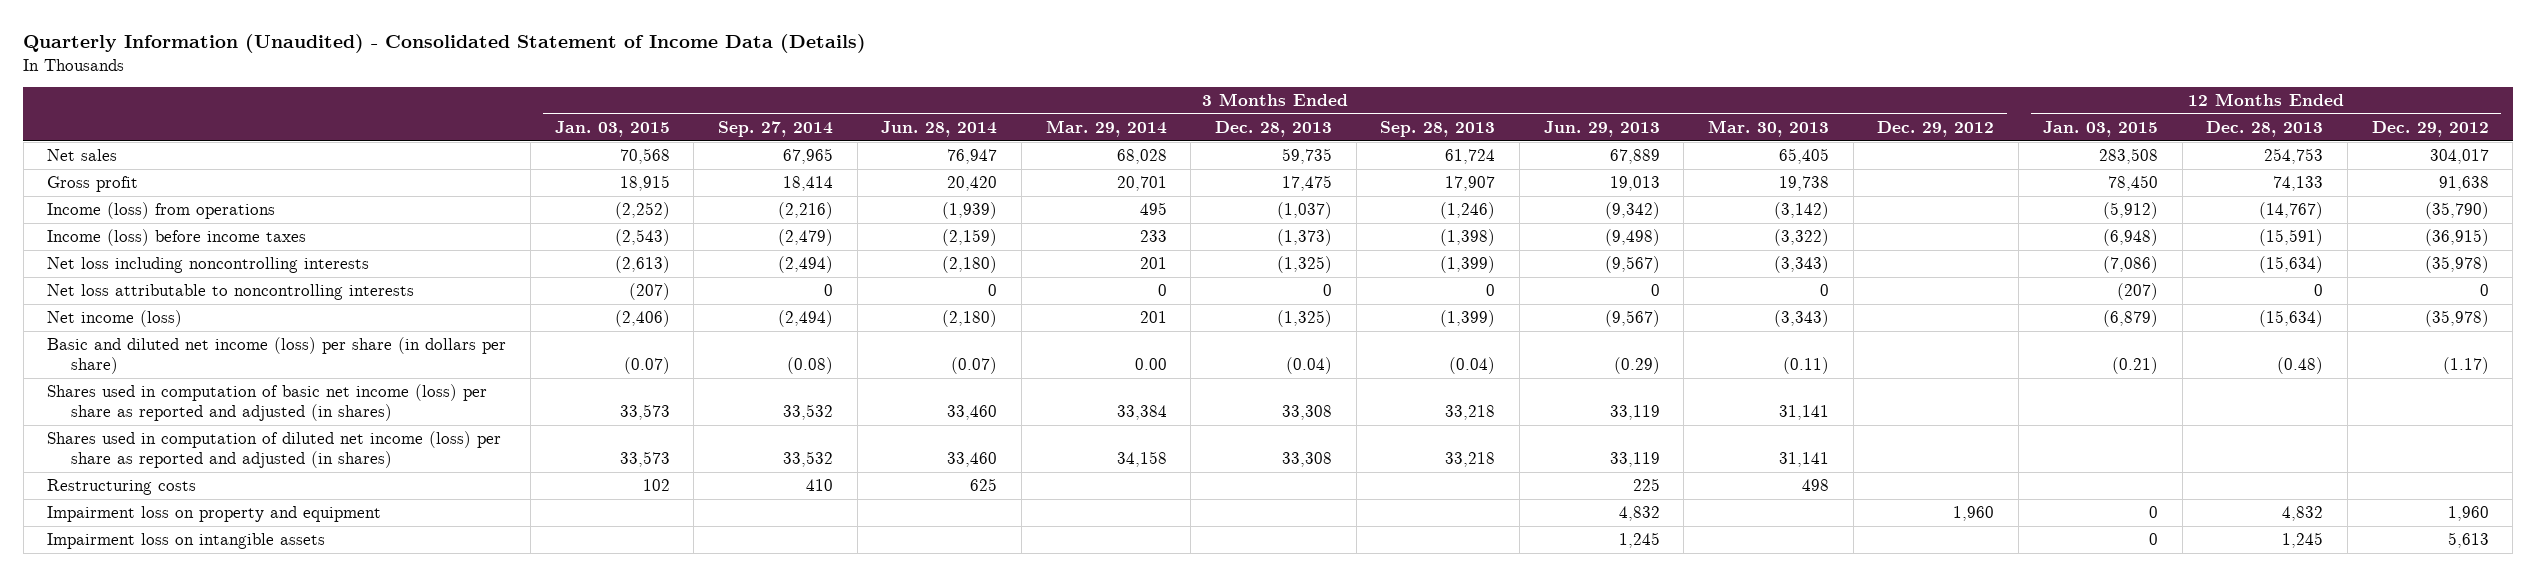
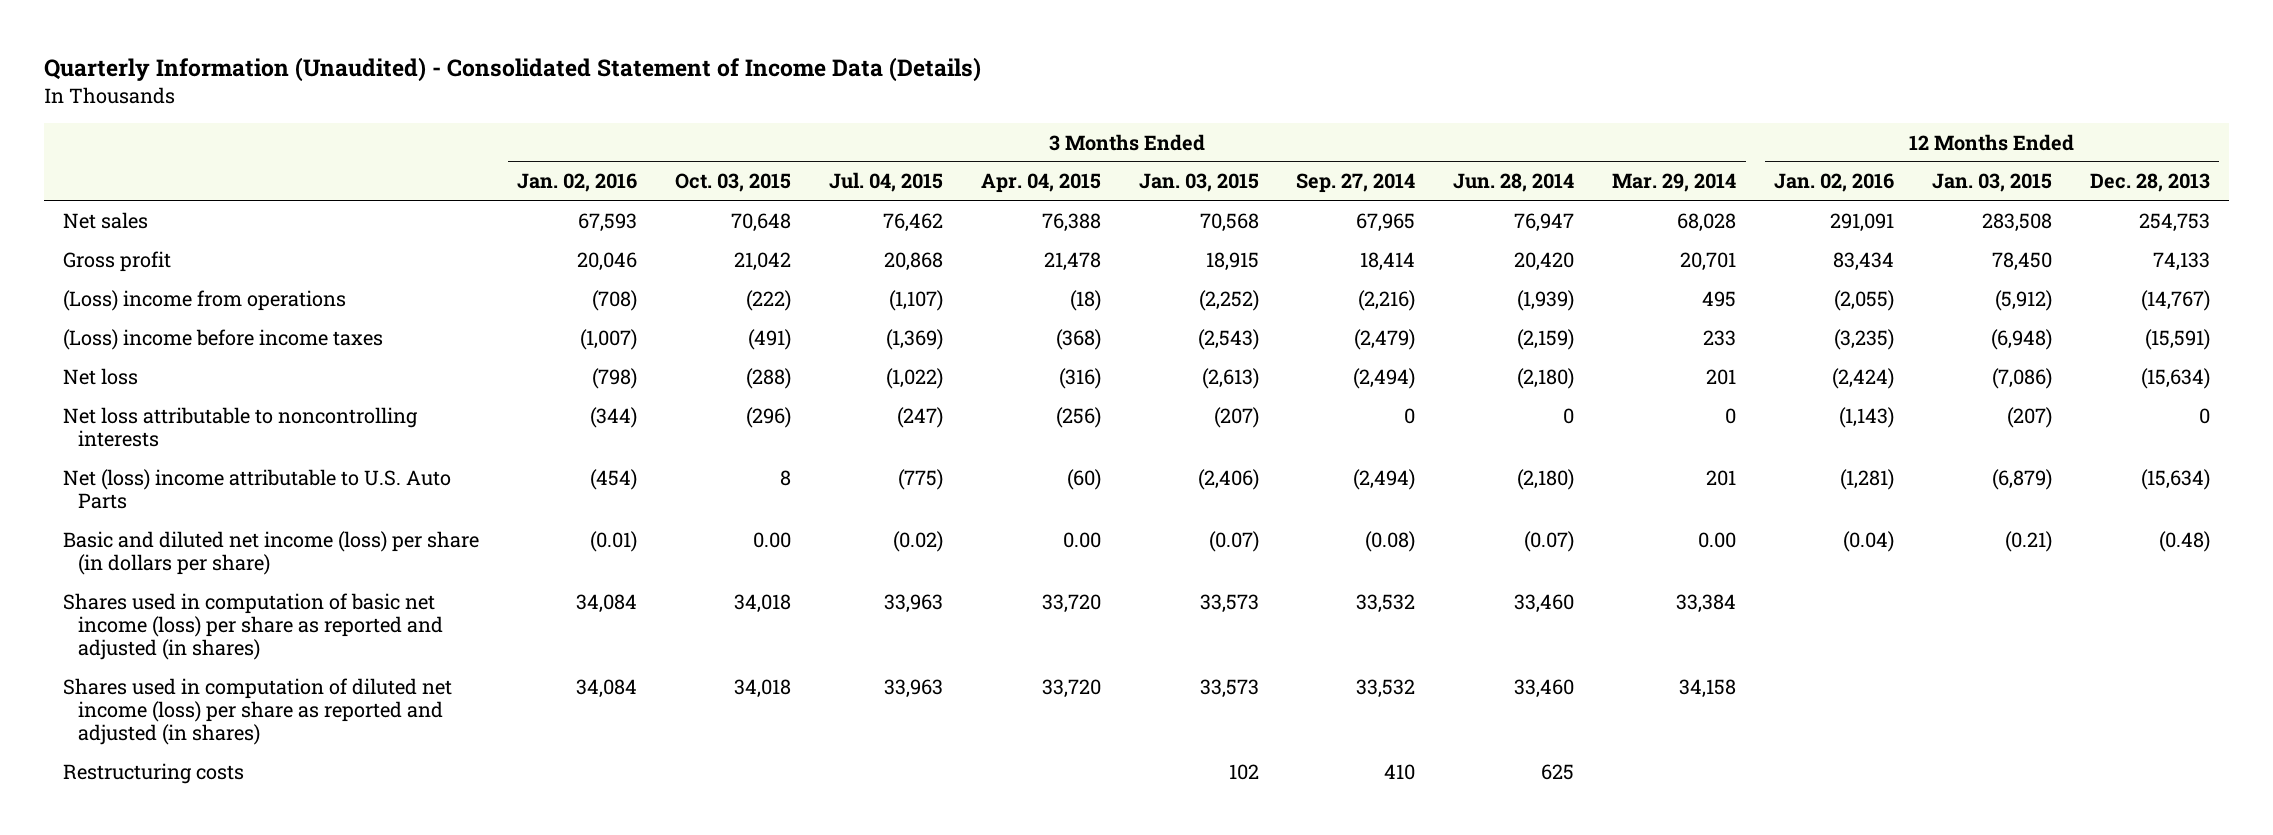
[1215,120,1333,137] Dec. 28, 2013 -> none
[1380,120,1496,137] Sep. 28, 2013 -> none
[1543,120,1660,137] Jun. 29, 2013 -> none
[1708,119,1830,137] Mar. 30, 2013 -> none
[1877,120,1995,137] Dec. 29, 2012 -> none
[2371,120,2489,137] Dec. 29, 2012 -> none
none -> [517,173,638,193] Jan. 02, 2016
none -> [675,173,792,193] Oct. 03, 2015
none -> [828,172,943,193] Jul. 04, 2015
none -> [980,173,1101,194] Apr. 04, 2015
none -> [1773,173,1894,193] Jan. 02, 2016
[47,202,276,220] Income (loss) from operations -> [63,289,347,311] (Loss) income from operations
[47,229,307,247] Income (loss) before income taxes -> [63,328,384,350] (Loss) income before income taxes
[47,257,370,274] Net loss including noncontrolling interests -> [63,367,139,385] Net loss
[47,310,183,328] Net income (loss) -> [63,468,452,509] Net (loss) income attributable to U.S. Auto Parts
[47,506,382,523] Impairment loss on property and equipment -> none
[47,533,326,550] Impairment loss on intangible assets -> none

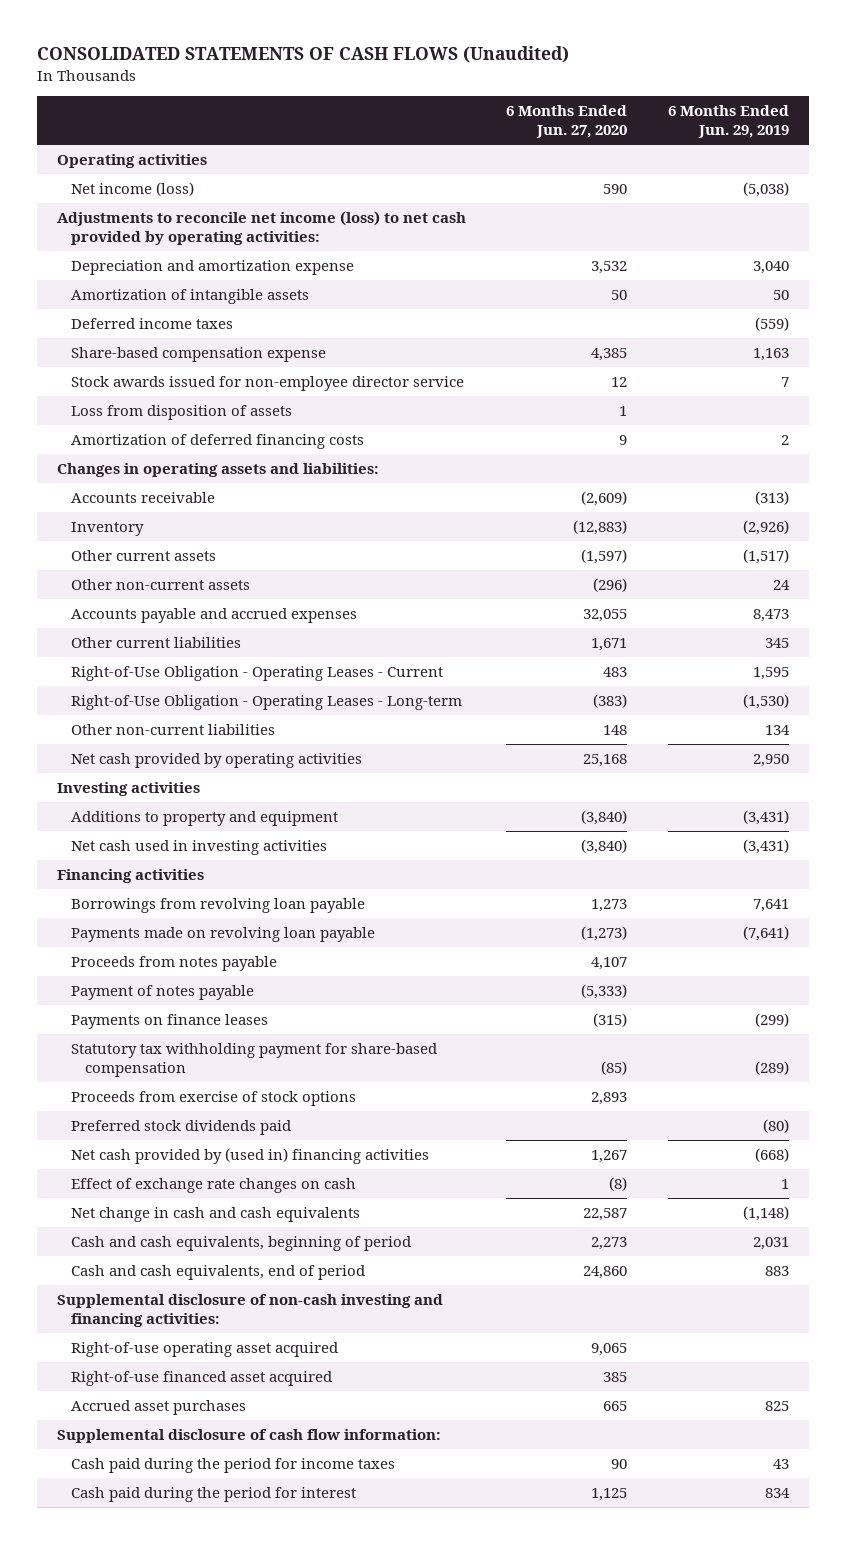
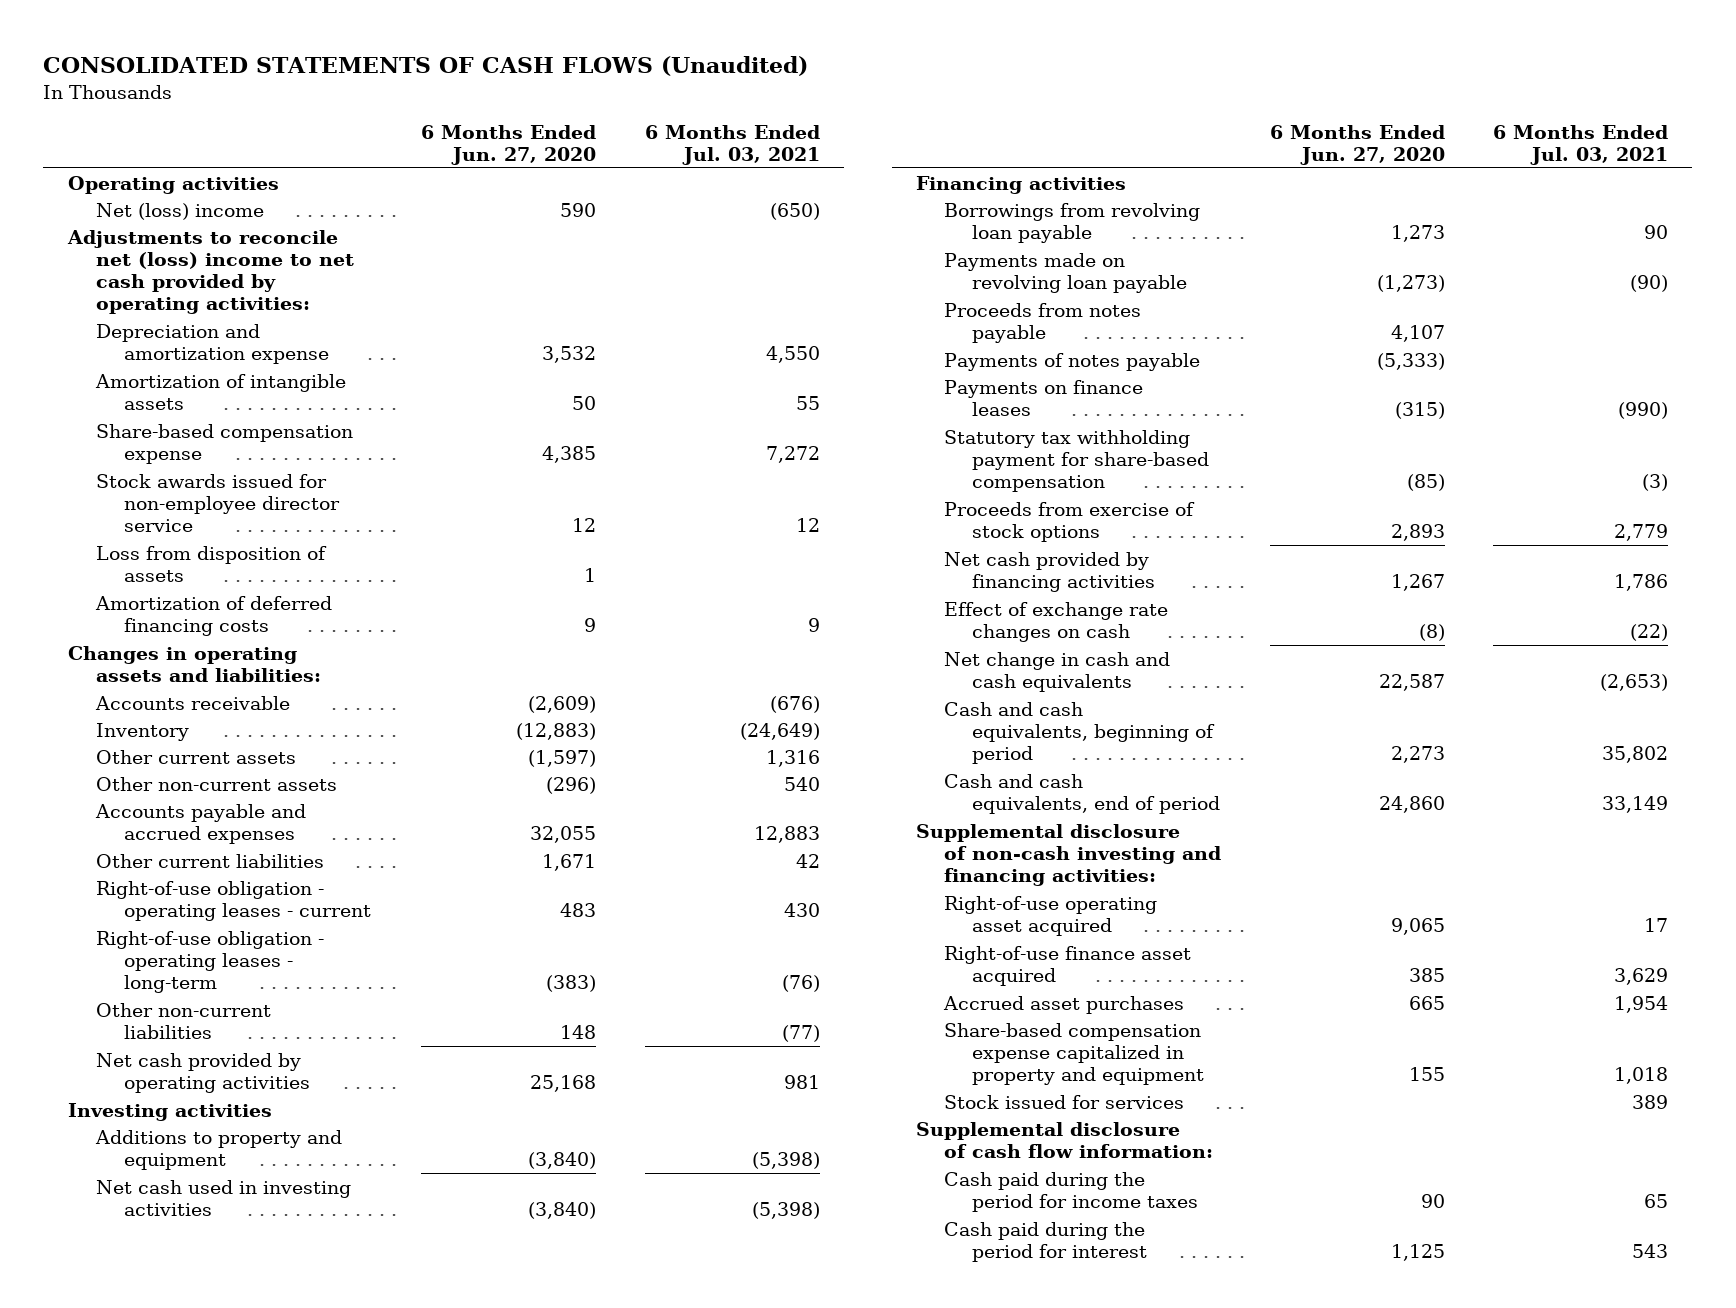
[667,104,789,139] 6 Months Ended Jun. 29, 2019 -> none
none -> [644,124,820,165] 6 Months Ended Jul. 03, 2021
[71,182,195,197] Net income (loss) -> [95,202,264,220] Net (loss) income
[57,211,467,246] Adjustments to reconcile net income (loss) to net cash provided by operating activities: -> [66,229,354,315] Adjustments to reconcile net (loss) income to net cash provided by operating activities:
[71,318,234,330] Deferred income taxes -> none
[71,666,444,682] Right-of-Use Obligation - Operating Leases - Current -> [95,880,371,921] Right-of-use obligation - operating leases - current
[71,695,463,711] Right-of-Use Obligation - Operating Leases - Long-term -> [95,930,324,994] Right-of-use obligation - operating leases - long-term
[71,985,255,1001] Payment of notes payable -> [944,352,1201,371] Payments of notes payable
[71,1120,292,1136] Preferred stock dividends paid -> none
[71,1148,430,1165] Net cash provided by (used in) financing activities -> [944,551,1156,592] Net cash provided by financing activities
[71,1371,333,1387] Right-of-use financed asset acquired -> [944,945,1192,986] Right-of-use finance asset acquired
none -> [944,1022,1205,1086] Share-based compensation expense capitalized in property and equipment
none -> [944,1094,1185,1109] Stock issued for services

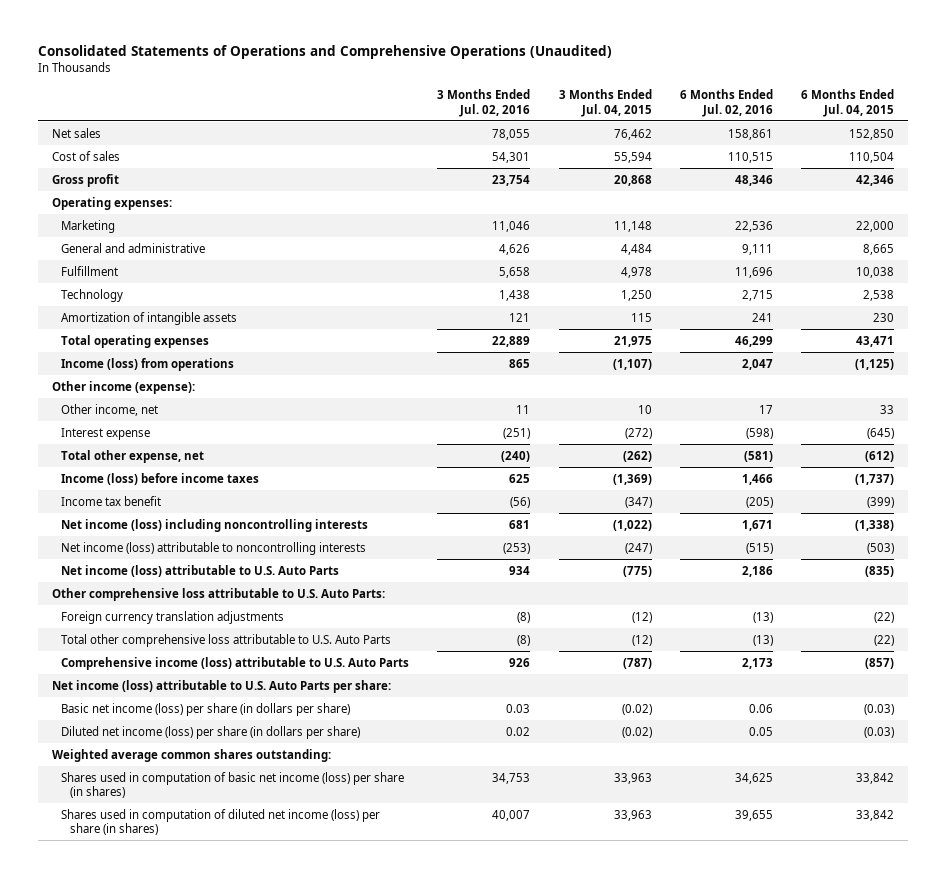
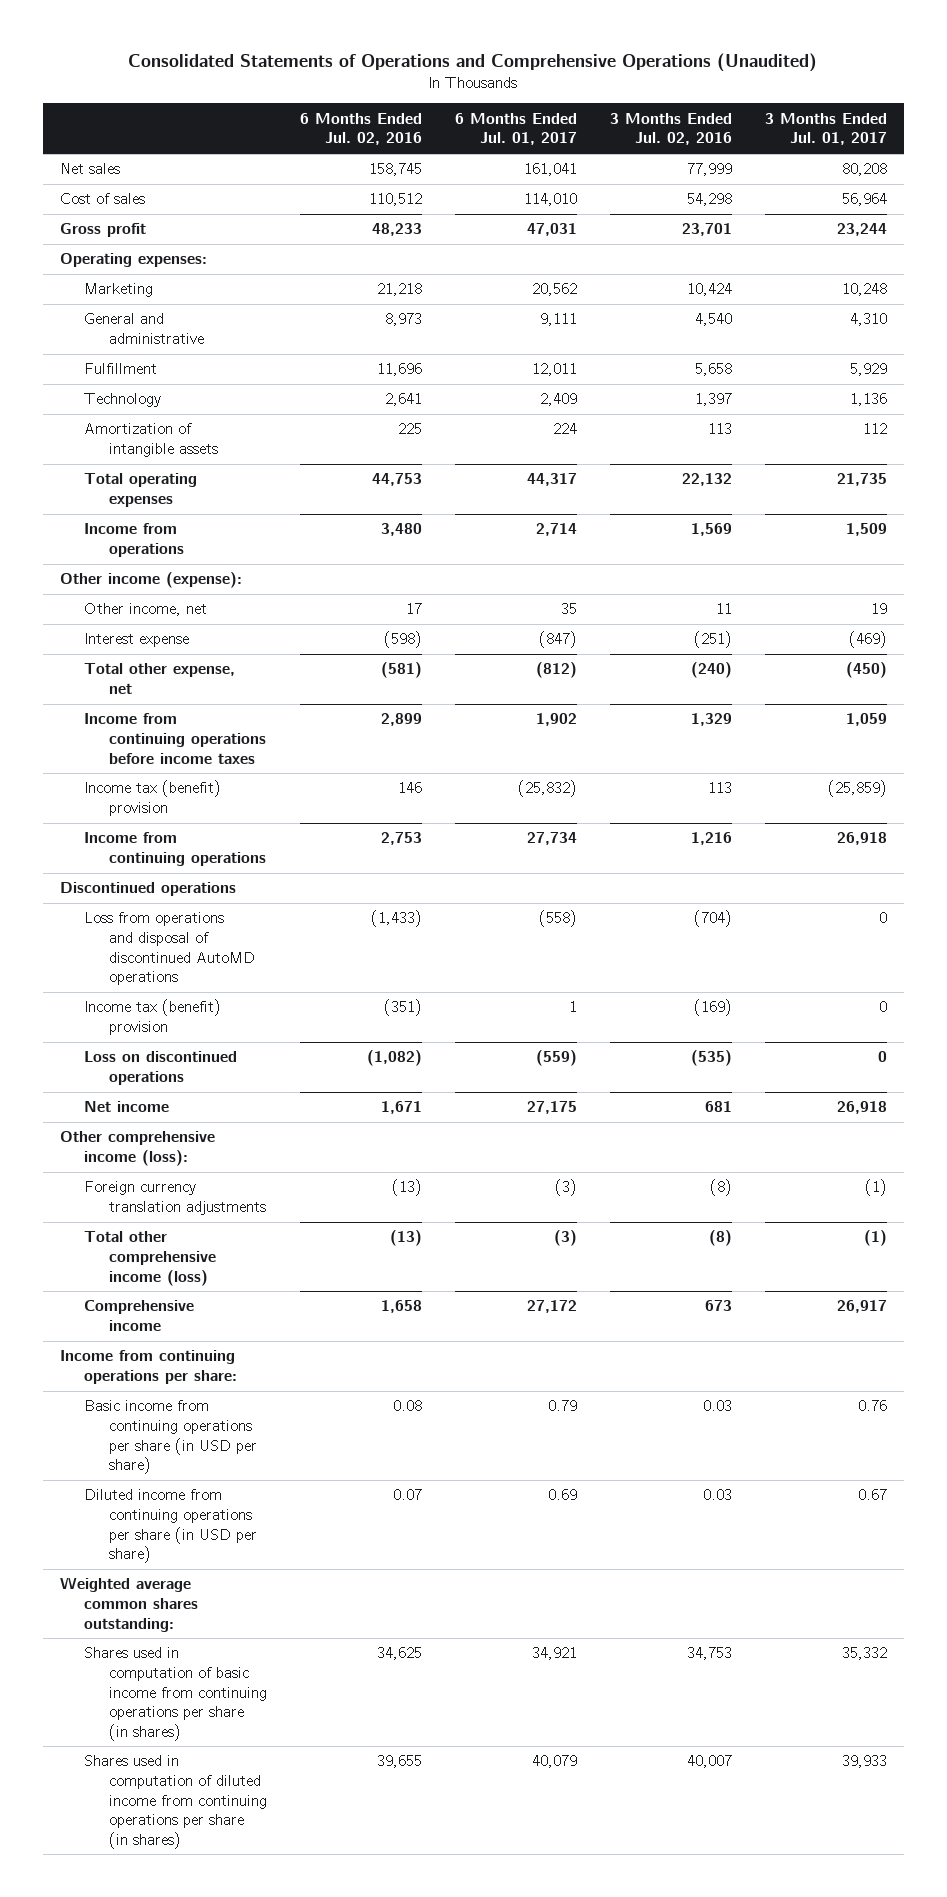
[558,89,652,117] 3 Months Ended Jul. 04, 2015 -> none
[801,89,895,117] 6 Months Ended Jul. 04, 2015 -> none
none -> [455,112,578,146] 6 Months Ended Jul. 01, 2017
none -> [765,112,888,146] 3 Months Ended Jul. 01, 2017
[492,128,531,140] 78,055 -> [687,163,733,177] 77,999
[727,128,773,140] 158,861 -> [369,163,423,177] 158,745
[492,151,531,163] 54,301 -> [687,193,733,207] 54,298
[727,151,773,163] 110,515 -> [369,193,423,207] 110,512
[492,174,531,186] 23,754 -> [682,223,733,237] 23,701
[734,174,773,186] 48,346 -> [372,223,423,237] 48,233
[492,220,531,232] 11,046 -> [687,283,733,297] 10,424
[734,220,773,232] 22,536 -> [377,283,423,297] 21,218
[499,243,531,255] 4,626 -> [695,313,733,327] 4,540
[741,243,773,255] 9,111 -> [385,313,423,327] 8,973
[499,289,531,301] 1,438 -> [695,393,733,407] 1,397
[741,289,773,301] 2,715 -> [385,393,423,407] 2,641
[509,312,531,322] 121 -> [708,423,733,435] 113
[751,312,773,322] 241 -> [398,423,423,435] 225
[492,335,531,347] 22,889 -> [682,473,733,487] 22,132
[734,335,773,347] 46,299 -> [372,473,423,487] 44,753
[61,357,235,371] Income (loss) from operations -> [84,523,184,557] Income from operations
[509,358,531,368] 865 -> [691,523,733,537] 1,569
[741,358,773,370] 2,047 -> [381,523,423,537] 3,480
[61,518,369,532] Net income (loss) including noncontrolling interests -> none
[61,541,367,555] Net income (loss) attributable to noncontrolling interests -> none
[61,472,260,485] Income (loss) before income taxes -> [84,713,266,764] Income from continuing operations before income taxes
[509,473,531,483] 625 -> [691,713,733,727] 1,329
[741,473,773,485] 1,466 -> [381,713,423,727] 2,899
[61,495,162,506] Income tax benefit -> [84,780,222,816] Income tax (benefit) provision
[510,496,531,508] (56) -> [708,782,733,794] 113
[745,496,773,508] (205) -> [398,782,423,794] 146
none -> [84,832,266,866] Income from continuing operations
none -> [59,882,236,897] Discontinued operations
none -> [84,912,255,986] Loss from operations and disposal of discontinued AutoMD operations
none -> [84,999,222,1035] Income tax (benefit) provision
none -> [84,1051,238,1085] Loss on discontinued operations
[61,564,340,577] Net income (loss) attributable to U.S. Auto Parts -> [84,1101,170,1113] Net income
[509,565,531,575] 934 -> [705,1101,733,1113] 681
[741,565,773,577] 2,186 -> [381,1101,423,1115] 1,671
[52,587,386,601] Other comprehensive loss attributable to U.S. Auto Parts: -> [59,1131,215,1166] Other comprehensive income (loss):
[61,702,351,716] Basic net income (loss) per share (in dollars per share) -> none
[61,725,361,739] Diluted net income (loss) per share (in dollars per share) -> none
[61,633,392,647] Total other comprehensive loss attributable to U.S. Auto Parts -> [84,1231,216,1286] Total other comprehensive income (loss)
[61,656,410,670] Comprehensive income (loss) attributable to U.S. Auto Parts -> [84,1300,195,1331] Comprehensive income
[509,657,531,667] 926 -> [705,1300,733,1312] 673
[741,657,773,669] 2,173 -> [381,1300,423,1314] 1,658
[52,679,392,693] Net income (loss) attributable to U.S. Auto Parts per share: -> [59,1350,238,1384] Income from continuing operations per share:
none -> [84,1400,257,1475] Basic income from continuing operations per share (in USD per share)
none -> [84,1489,257,1564] Diluted income from continuing operations per share (in USD per share)
[61,771,405,799] Shares used in computation of basic net income (loss) per share (in shares) -> [84,1647,267,1741] Shares used in computation of basic income from continuing operations per share (in shares)
[61,808,381,836] Shares used in computation of diluted net income (loss) per share (in shares) -> [84,1755,267,1849] Shares used in computation of diluted income from continuing operations per share (in shares)

